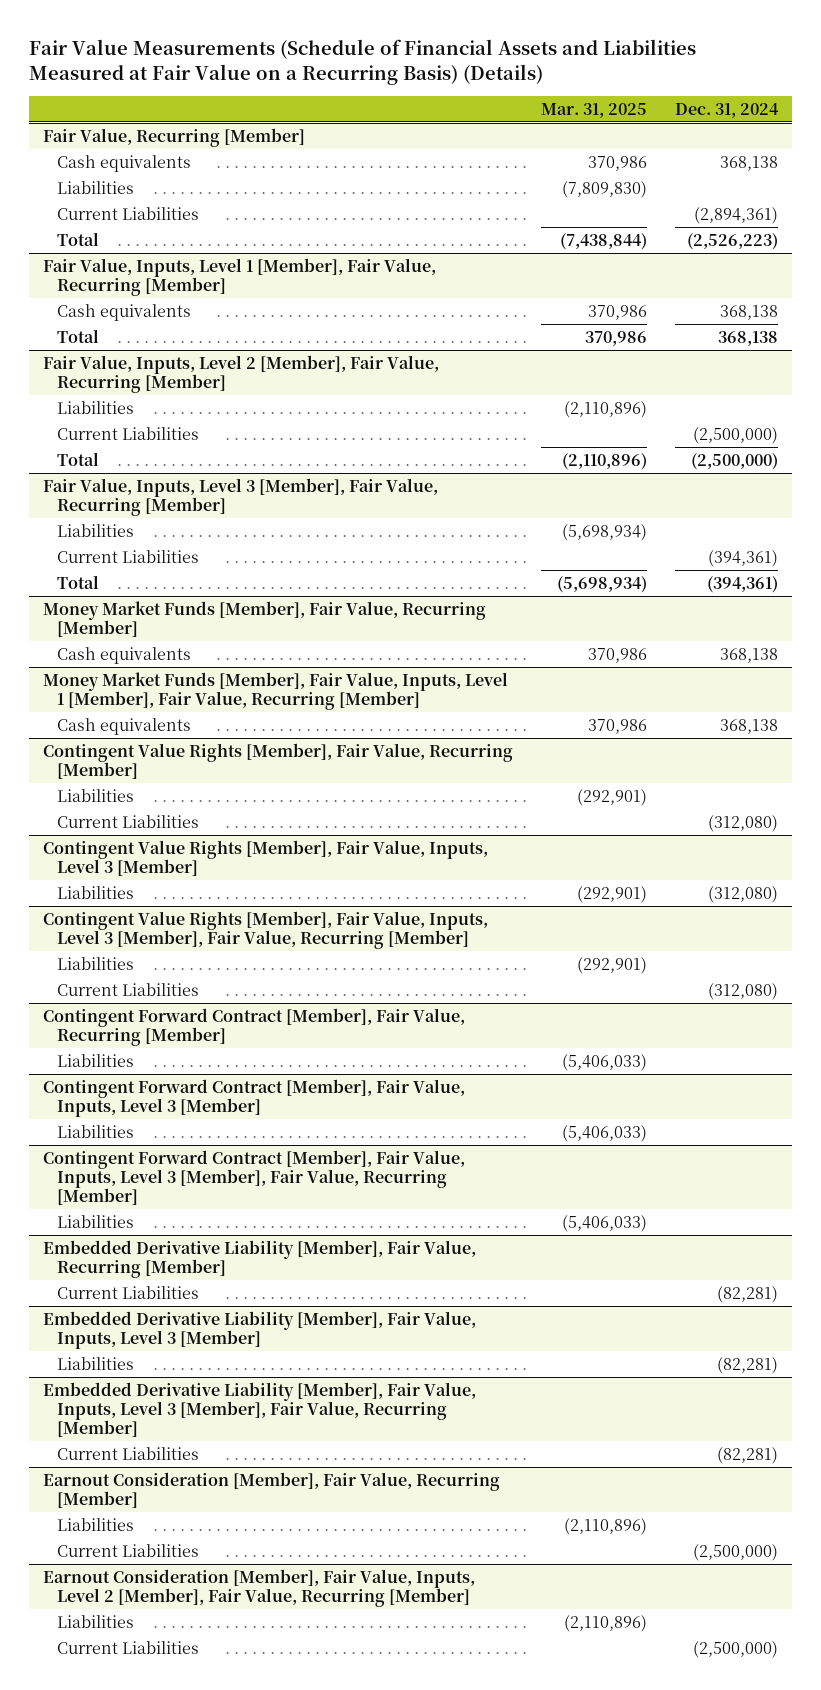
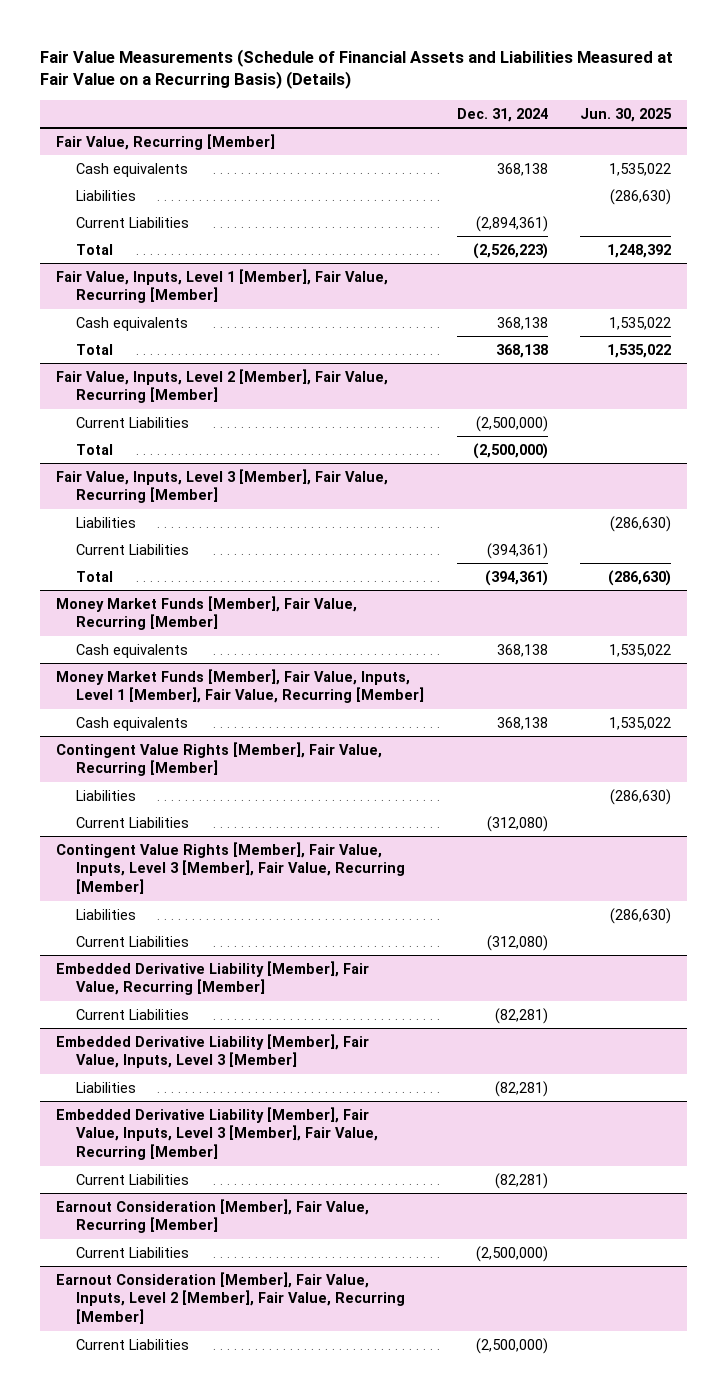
[540,102,647,118] Mar. 31, 2025 -> none
none -> [580,107,673,122] Jun. 30, 2025
[56,400,134,414] Liabilities -> none
[43,839,489,877] Contingent Value Rights [Member], Fair Value, Inputs, Level 3 [Member] -> none
[56,885,134,899] Liabilities -> none
[43,1007,466,1047] Contingent Forward Contract [Member], Fair Value, Recurring [Member] -> none
[56,1053,134,1067] Liabilities -> none
[43,1078,466,1118] Contingent Forward Contract [Member], Fair Value, Inputs, Level 3 [Member] -> none
[56,1124,134,1138] Liabilities -> none
[43,1149,466,1206] Contingent Forward Contract [Member], Fair Value, Inputs, Level 3 [Member], Fair Value, Recurring [Member] -> none
[56,1214,134,1228] Liabilities -> none
[56,1517,134,1531] Liabilities -> none
[56,1614,134,1628] Liabilities -> none

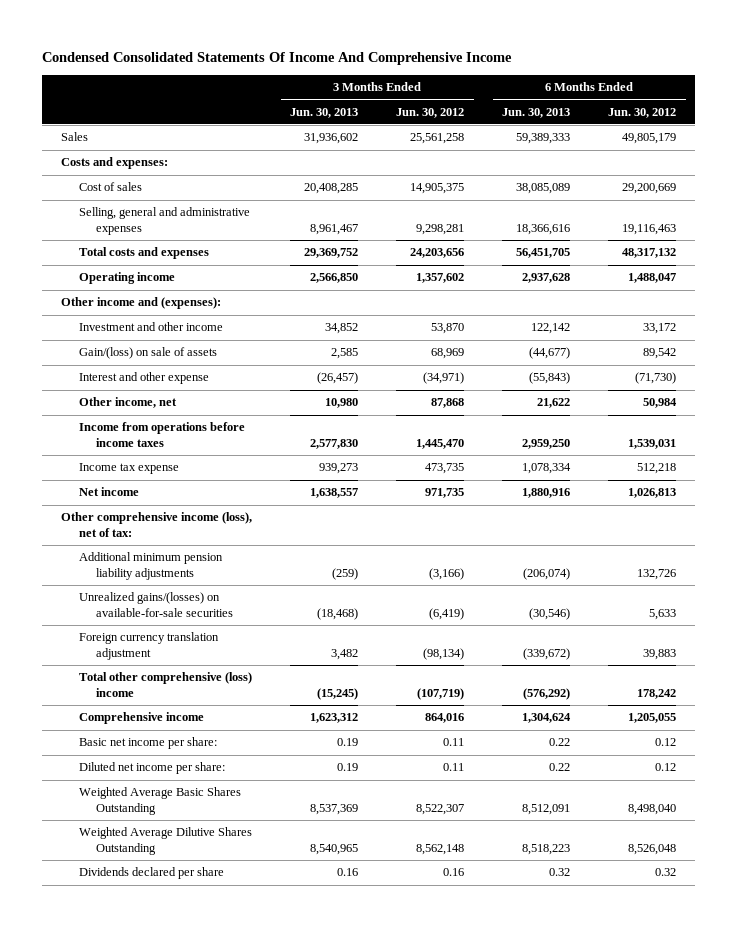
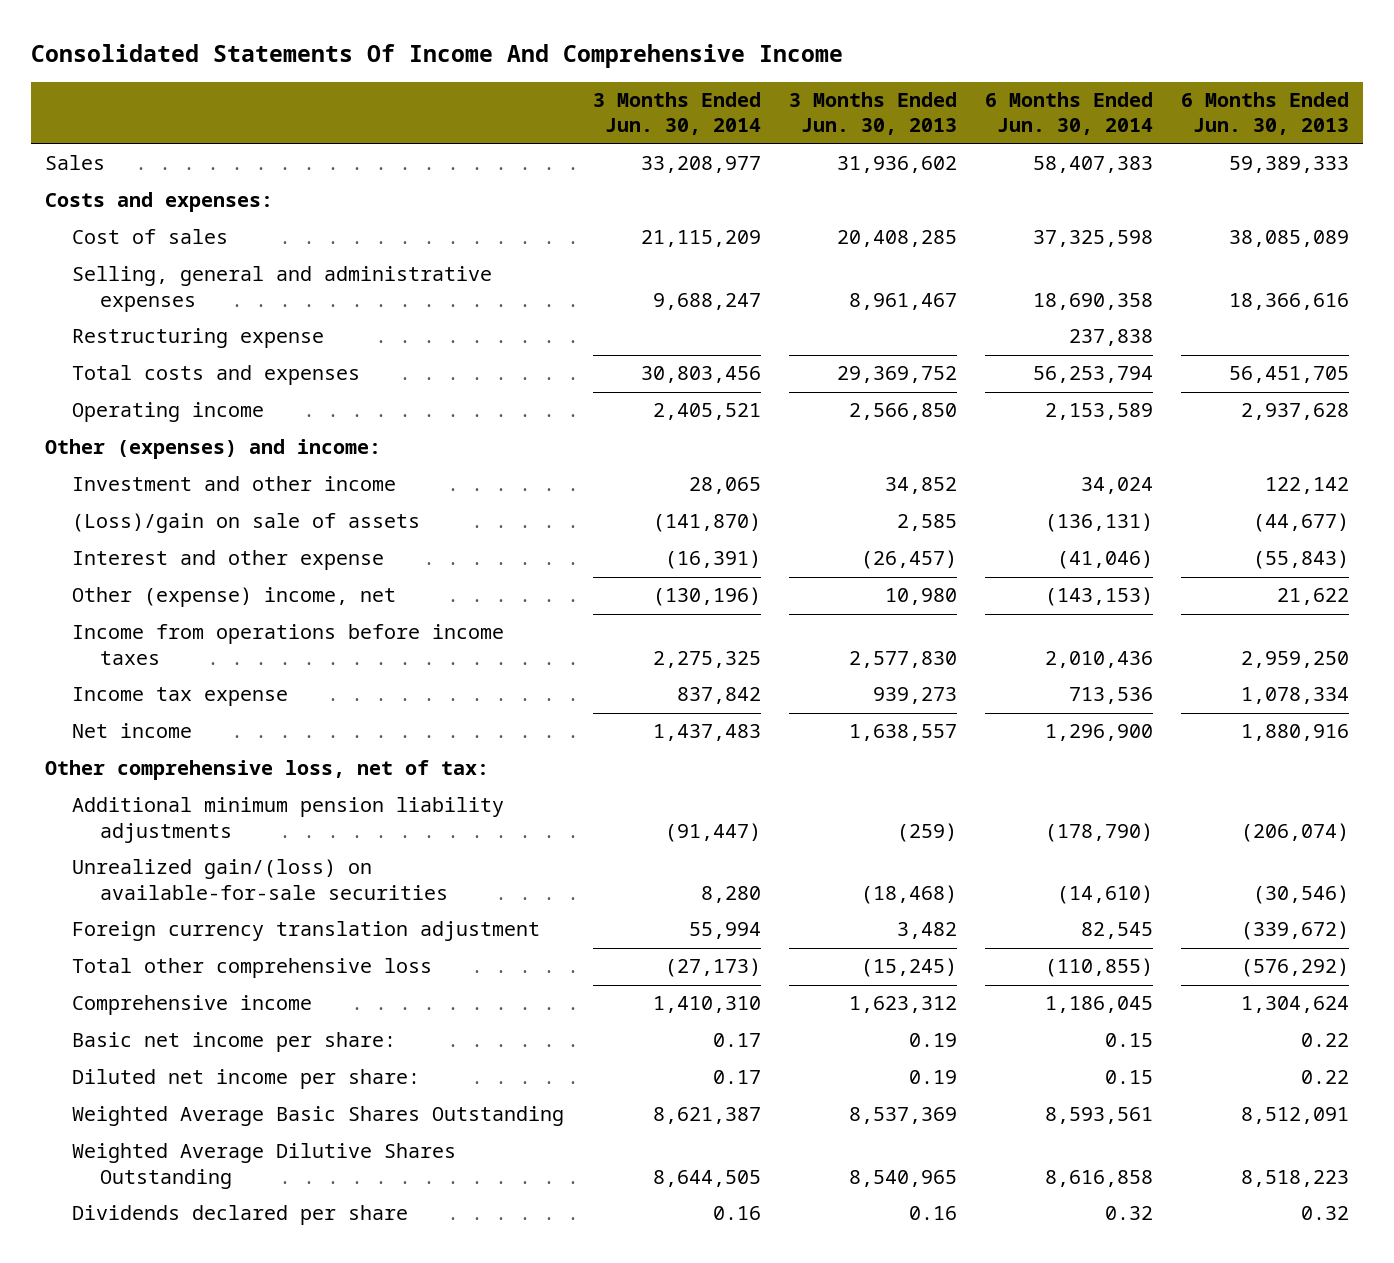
[42,51,513,65] Condensed Consolidated Statements Of Income And Comprehensive Income -> [30,43,843,68] Consolidated Statements Of Income And Comprehensive Income
[396,107,465,118] Jun. 30, 2012 -> none
[608,107,677,118] Jun. 30, 2012 -> none
none -> [592,92,761,136] 3 Months Ended Jun. 30, 2014
none -> [985,92,1154,136] 6 Months Ended Jun. 30, 2014
none -> [72,328,325,349] Restructuring expense
[61,297,222,310] Other income and (expenses): -> [44,439,381,460] Other (expenses) and income:
[78,347,217,360] Gain/(loss) on sale of assets -> [72,513,421,534] (Loss)/gain on sale of assets
[78,397,177,409] Other income, net -> [72,587,397,608] Other (expense) income, net
[61,512,253,538] Other comprehensive income (loss), net of tax: -> [44,760,489,781] Other comprehensive loss, net of tax:
[78,592,234,618] Unrealized gains/(losses) on available-for-sale securities -> [72,859,448,900] Unrealized gain/(loss) on available-for-sale securities
[78,672,252,698] Total other comprehensive (loss) income -> [72,958,433,979] Total other comprehensive loss

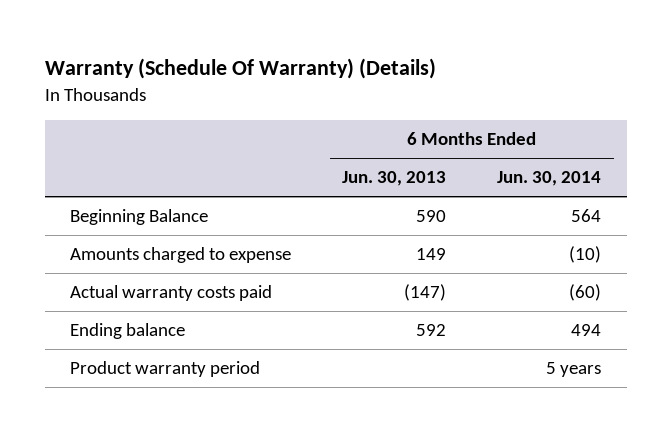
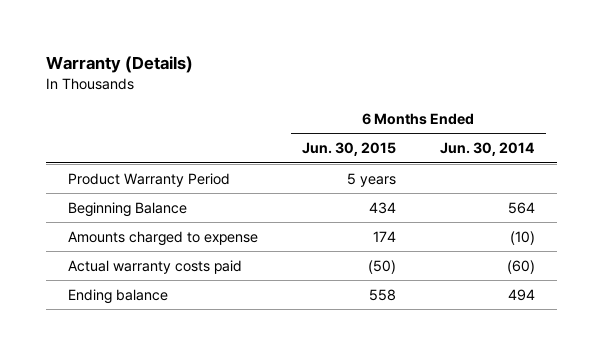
[45,57,437,79] Warranty (Schedule Of Warranty) (Details) -> [46,56,194,74] Warranty (Details)
[342,171,447,187] Jun. 30, 2013 -> none
none -> [302,142,397,157] Jun. 30, 2015
none -> [68,172,231,187] Product Warranty Period
[70,361,261,378] Product warranty period -> none

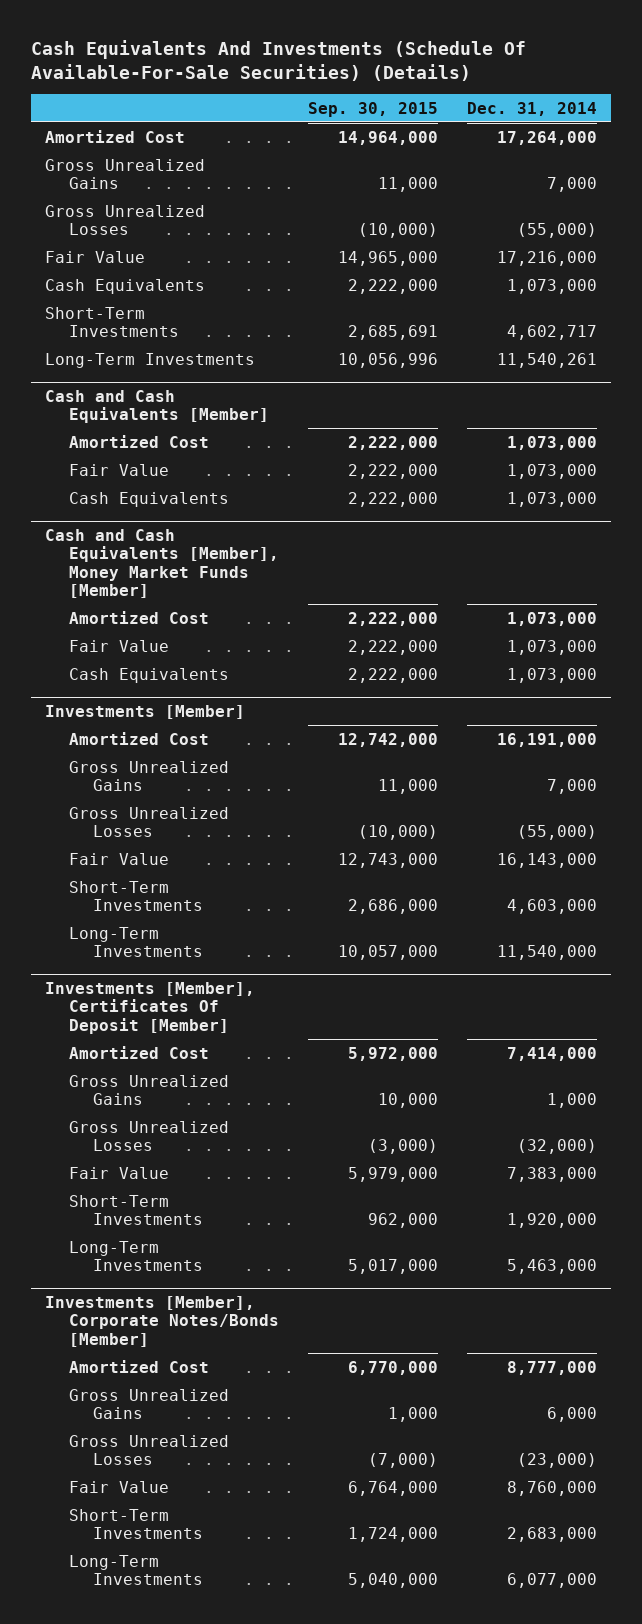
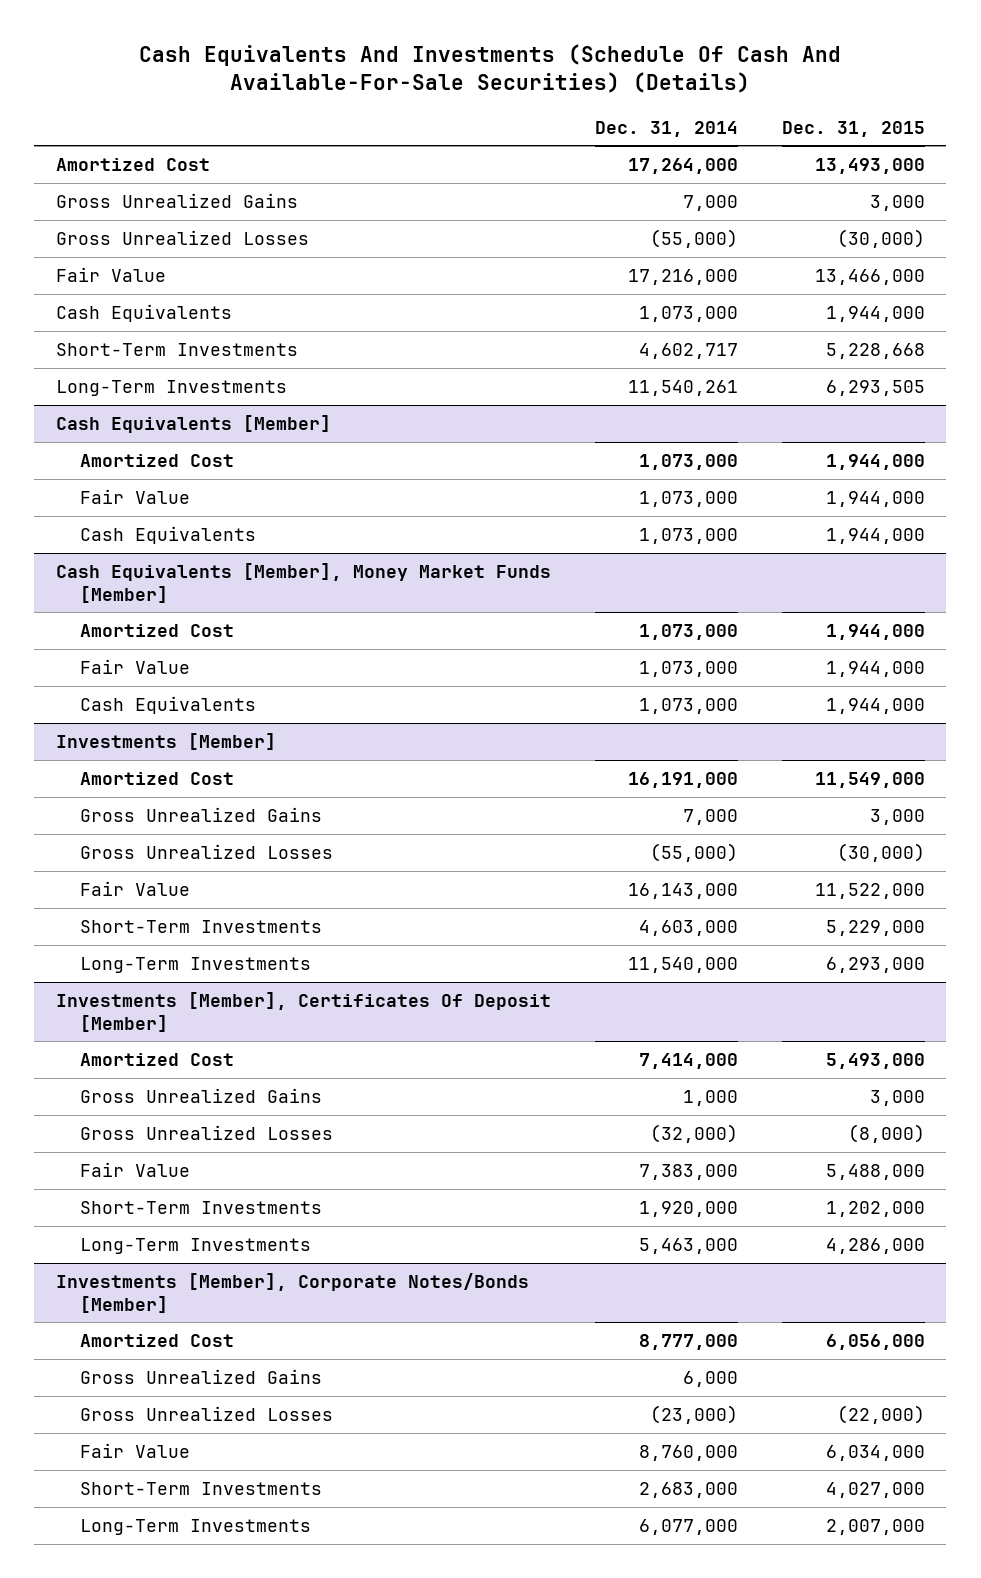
[31,39,527,81] Cash Equivalents And Investments (Schedule Of Available-For-Sale Securities) (Details) -> [139,44,842,94] Cash Equivalents And Investments (Schedule Of Cash And Available-For-Sale Securities) (Details)
[308,101,439,117] Sep. 30, 2015 -> none
none -> [781,120,925,137] Dec. 31, 2015
[45,389,270,424] Cash and Cash Equivalents [Member] -> [56,415,332,434] Cash Equivalents [Member]
[45,528,280,599] Cash and Cash Equivalents [Member], Money Market Funds [Member] -> [56,563,552,603] Cash Equivalents [Member], Money Market Funds [Member]

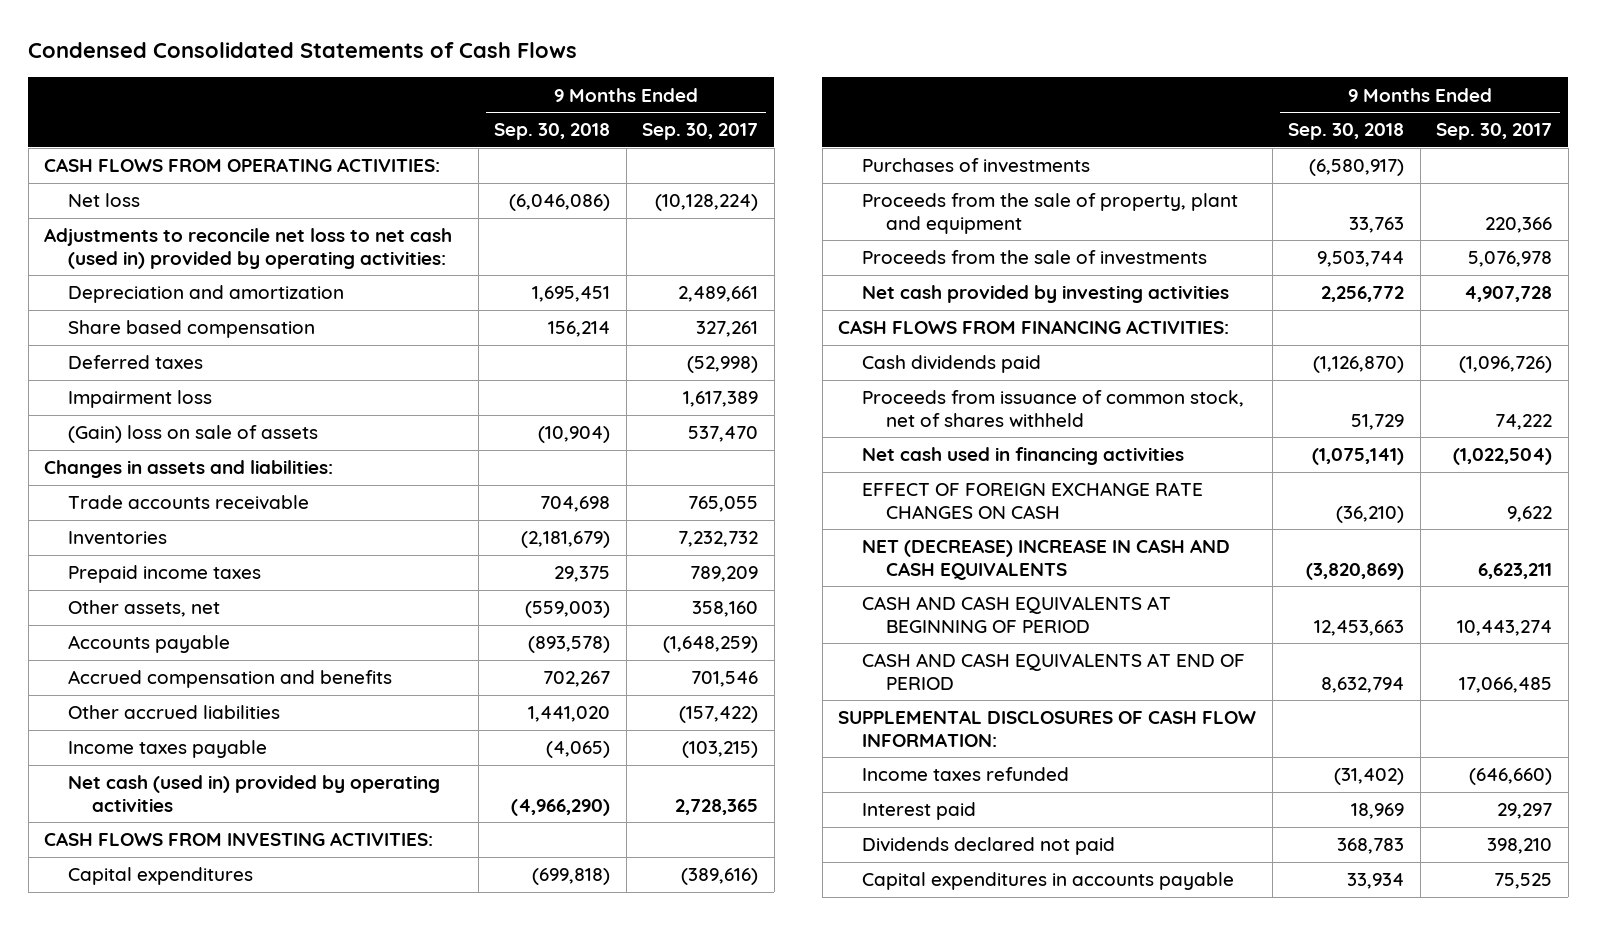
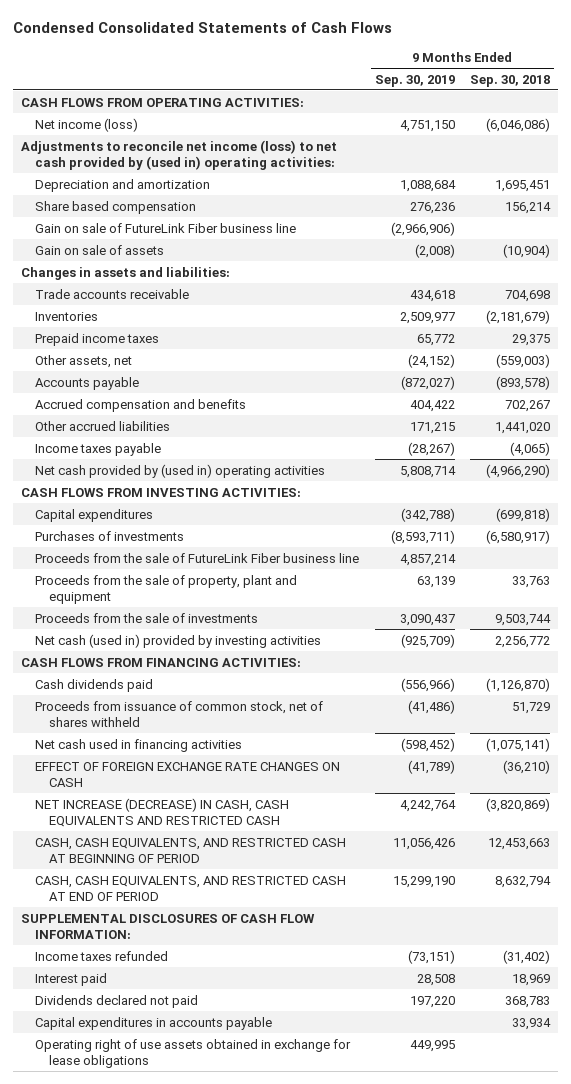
[642,123,759,141] Sep. 30, 2017 -> none
none -> [374,74,455,87] Sep. 30, 2019
[68,193,141,208] Net loss -> [34,117,138,132] Net income (loss)
[44,228,453,269] Adjustments to reconcile net loss to net cash (used in) provided by operating activities: -> [20,139,337,170] Adjustments to reconcile net income (loss) to net cash provided by (used in) operating activities:
[68,355,204,370] Deferred taxes -> none
[68,390,213,409] Impairment loss -> none
none -> [34,222,296,233] Gain on sale of FutureLink Fiber business line
[68,425,319,444] (Gain) loss on sale of assets -> [34,244,164,255] Gain on sale of assets
[68,775,441,812] Net cash (used in) provided by operating activities -> [34,463,325,478] Net cash provided by (used in) operating activities
none -> [34,552,359,563] Proceeds from the sale of FutureLink Fiber business line
[862,285,1230,304] Net cash provided by investing activities -> [34,633,321,648] Net cash (used in) provided by investing activities
[862,539,1231,580] NET (DECREASE) INCREASE IN CASH AND CASH EQUIVALENTS -> [34,797,289,827] NET INCREASE (DECREASE) IN CASH, CASH EQUIVALENTS AND RESTRICTED CASH
[862,596,1172,633] CASH AND CASH EQUIVALENTS AT BEGINNING OF PERIOD -> [34,837,346,863] CASH, CASH EQUIVALENTS, AND RESTRICTED CASH AT BEGINNING OF PERIOD
[862,653,1246,690] CASH AND CASH EQUIVALENTS AT END OF PERIOD -> [34,875,346,901] CASH, CASH EQUIVALENTS, AND RESTRICTED CASH AT END OF PERIOD
none -> [34,1038,351,1068] Operating right of use assets obtained in exchange for lease obligations

